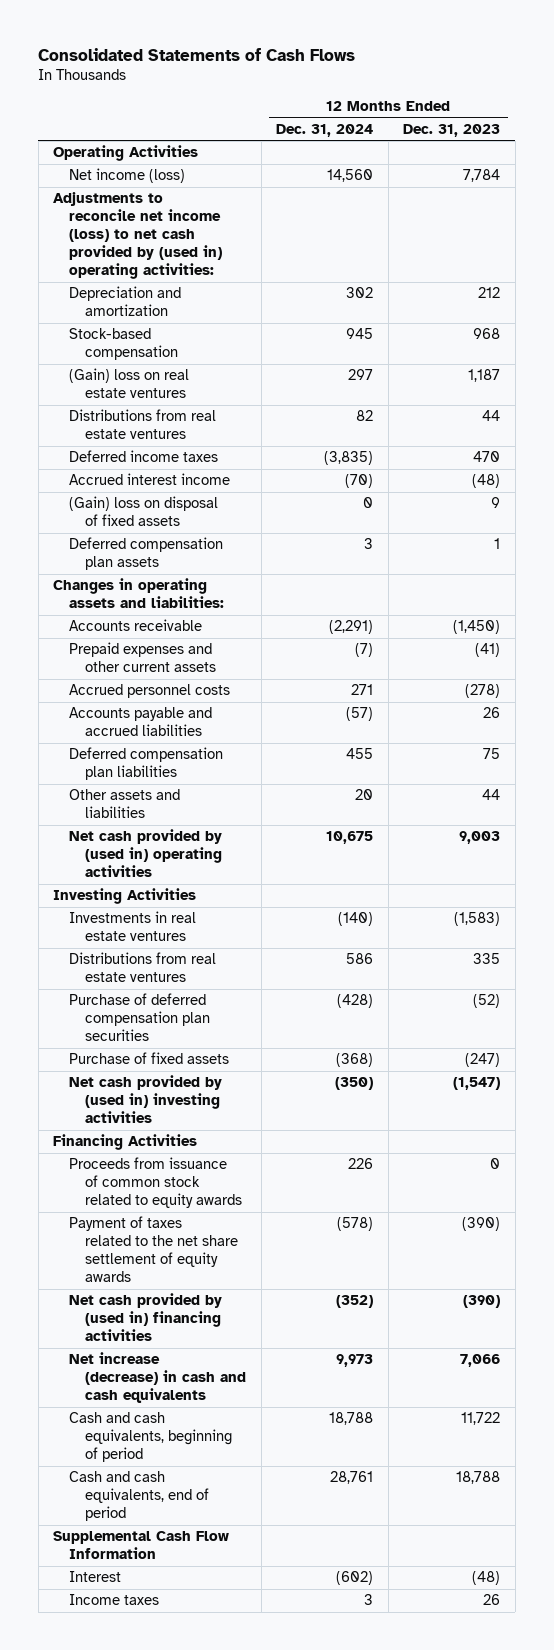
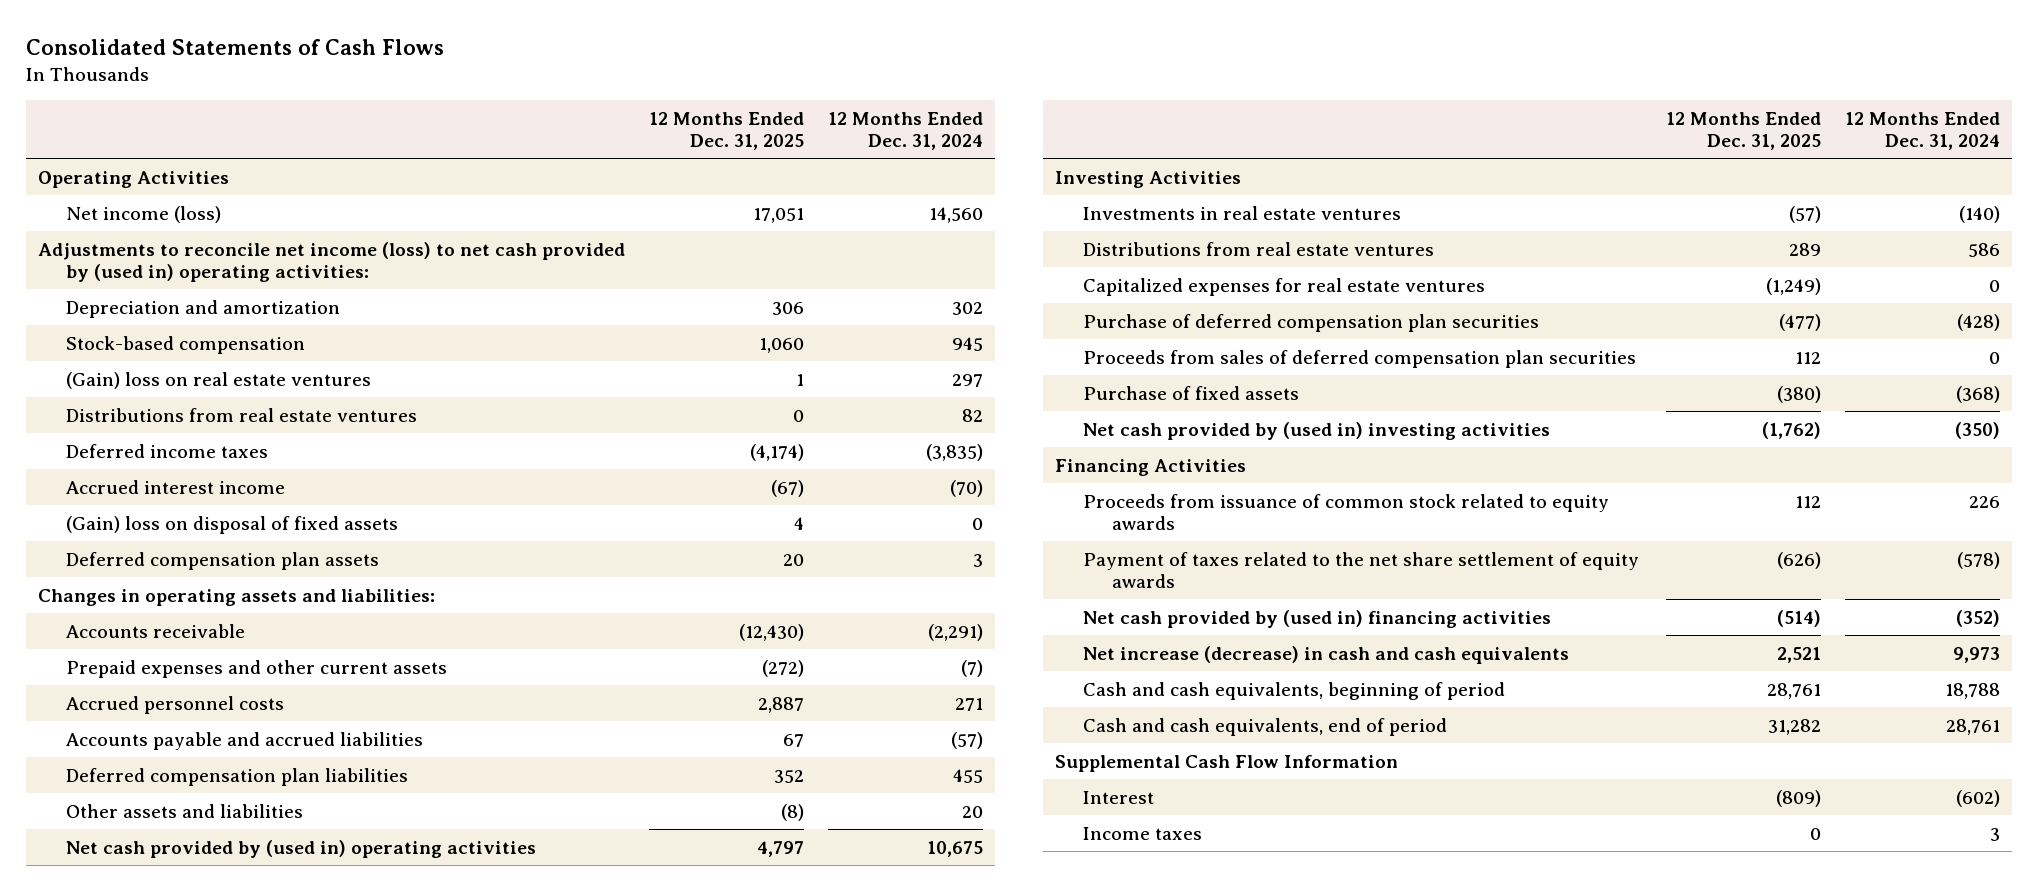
[403,123,501,137] Dec. 31, 2023 -> none
none -> [648,111,804,150] 12 Months Ended Dec. 31, 2025
none -> [1083,277,1486,296] Capitalized expenses for real estate ventures
none -> [1083,349,1637,368] Proceeds from sales of deferred compensation plan securities

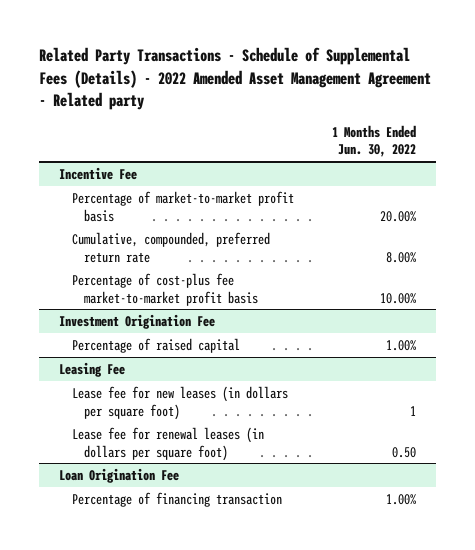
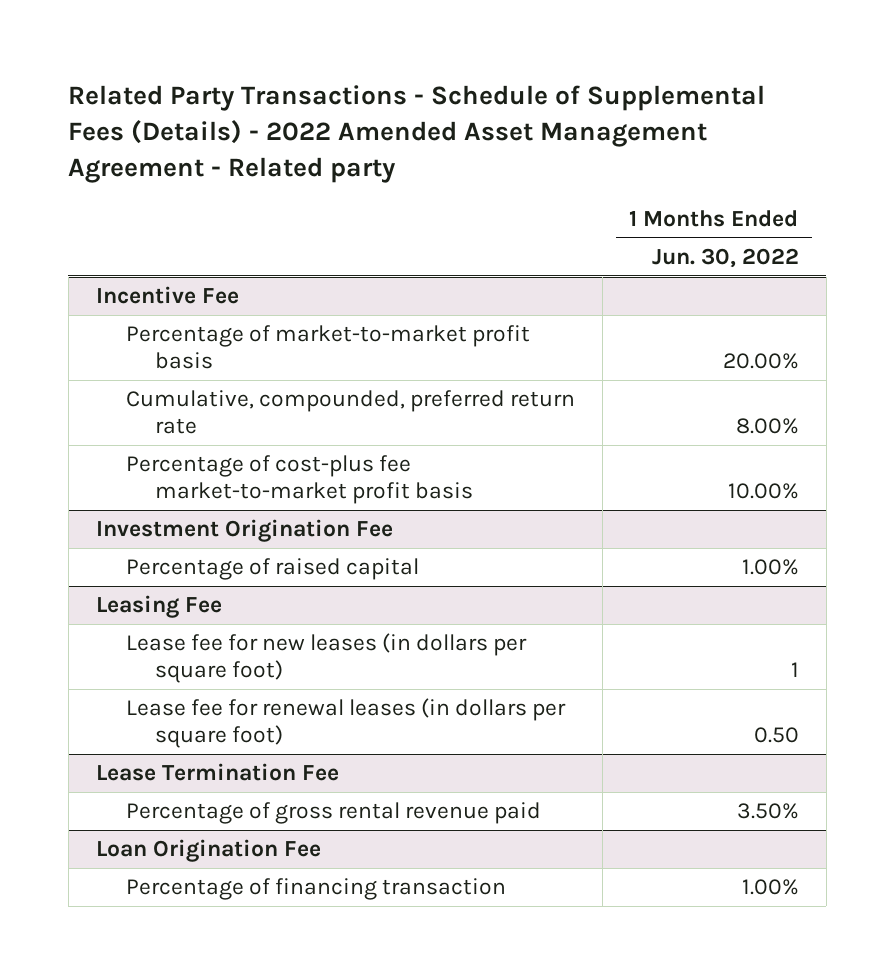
none -> [95,763,339,782] Lease Termination Fee
none -> [125,802,541,825] Percentage of gross rental revenue paid

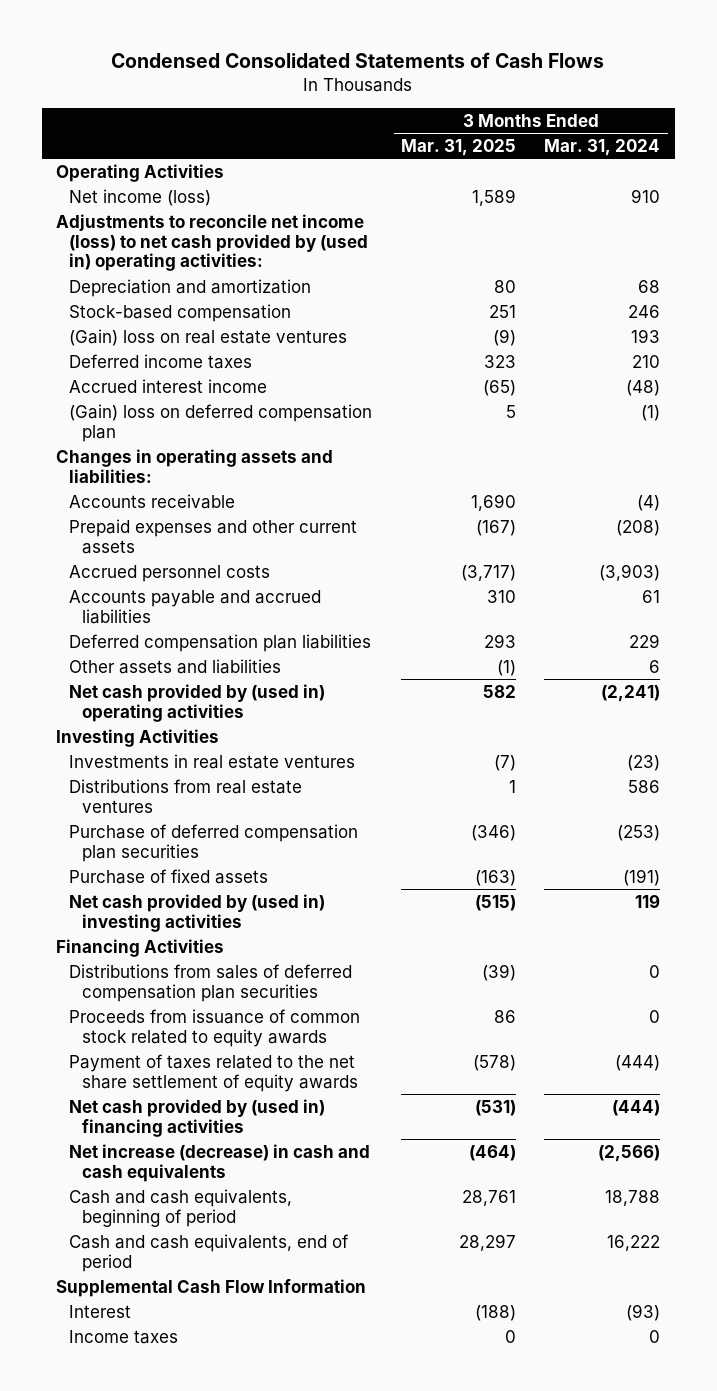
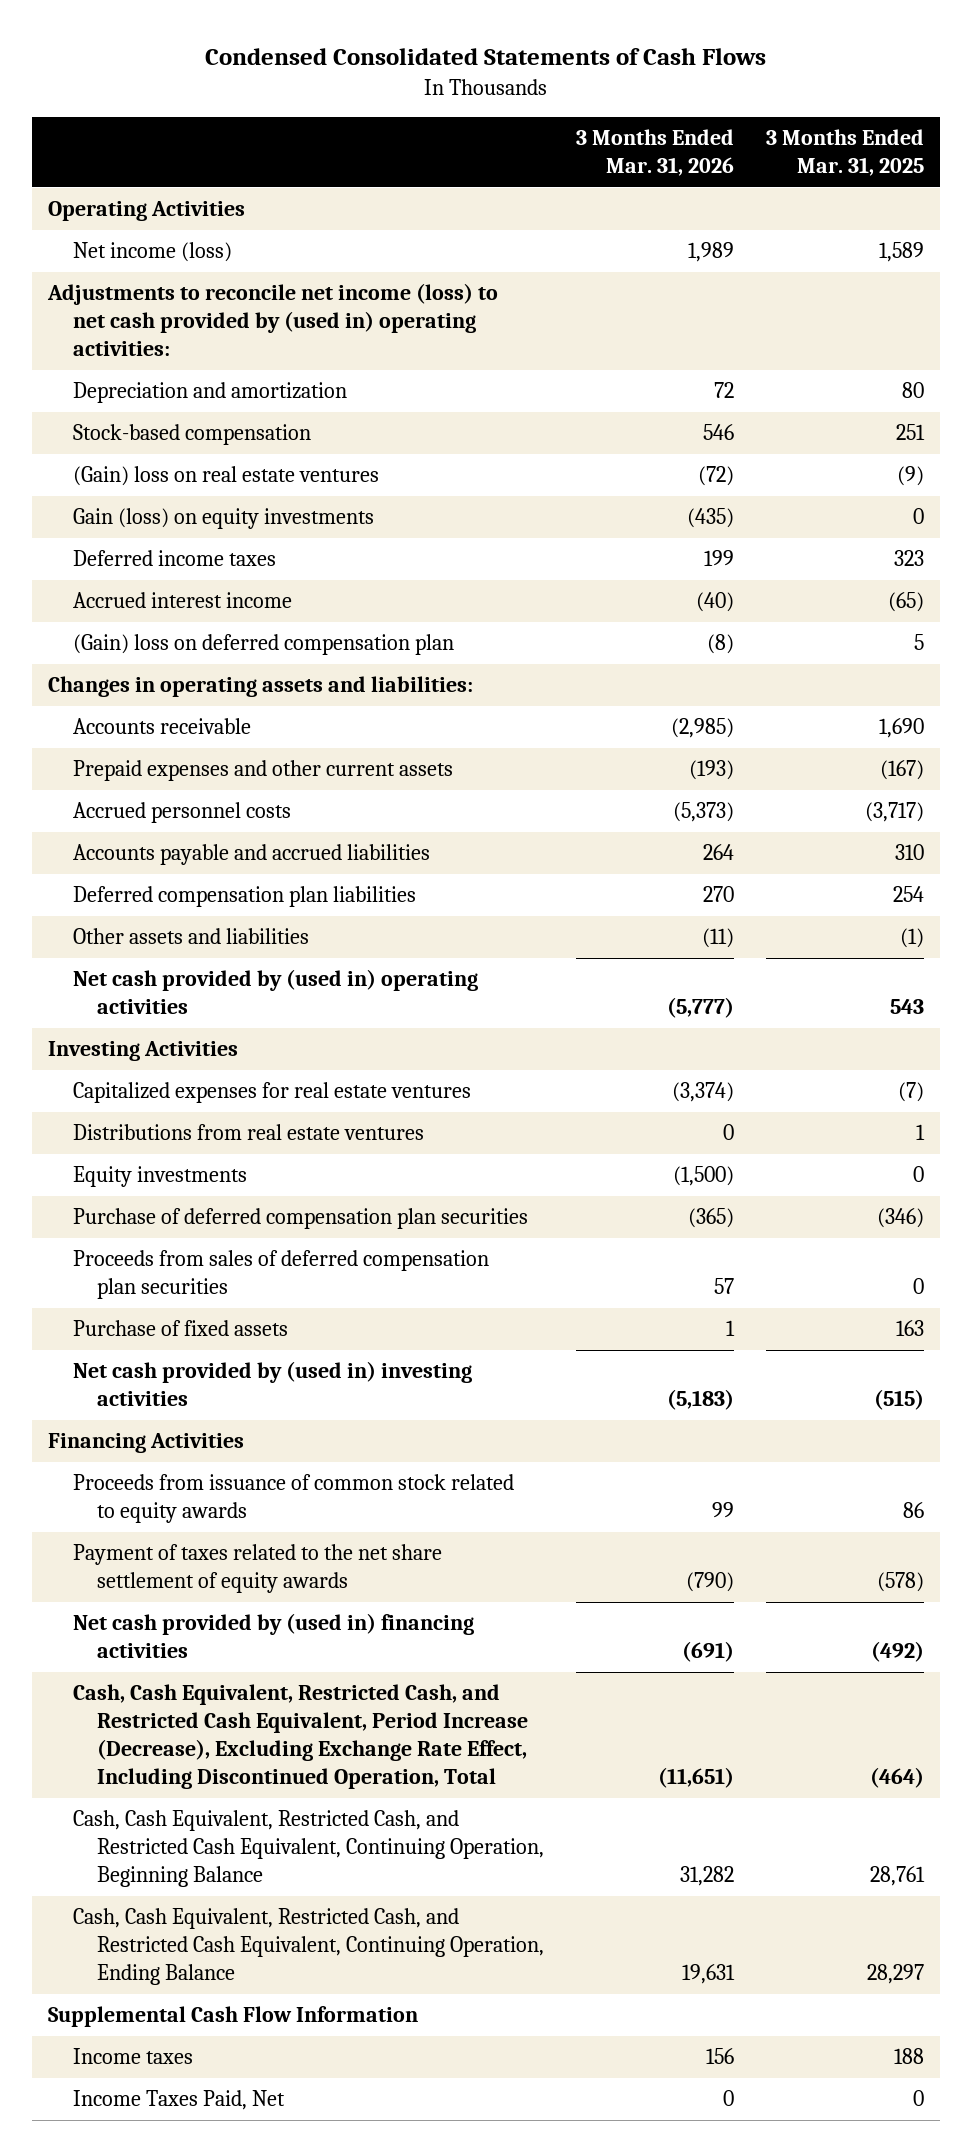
[544,138,661,156] Mar. 31, 2024 -> none
none -> [576,129,735,177] 3 Months Ended Mar. 31, 2026
none -> [72,508,374,530] Gain (loss) on equity investments
[483,633,516,648] 293 -> [893,886,925,903] 254
[482,684,516,698] 582 -> [890,999,925,1015] 543
[69,753,356,769] Investments in real estate ventures -> none
none -> [72,1082,471,1104] Capitalized expenses for real estate ventures
none -> [72,1166,247,1188] Equity investments
none -> [72,1250,489,1300] Proceeds from sales of deferred compensation plan securities
[474,869,516,886] (163) -> [896,1320,925,1337] 163
[69,963,353,1002] Distributions from sales of deferred compensation plan securities -> none
[474,1099,516,1116] (531) -> [871,1641,925,1663] (492)
[69,1143,371,1182] Net increase (decrease) in cash and cash equivalents -> [72,1684,529,1790] Cash, Cash Equivalent, Restricted Cash, and Restricted Cash Equivalent, Period Increase (Decrease), Excluding Exchange Rate Effect, Including Discontinued Operation, Total
[69,1188,293,1227] Cash and cash equivalents, beginning of period -> [72,1810,545,1888] Cash, Cash Equivalent, Restricted Cash, and Restricted Cash Equivalent, Continuing Operation, Beginning Balance
[69,1233,350,1272] Cash and cash equivalents, end of period -> [72,1908,545,1986] Cash, Cash Equivalent, Restricted Cash, and Restricted Cash Equivalent, Continuing Operation, Ending Balance
[69,1304,132,1318] Interest -> none
[504,1329,516,1343] 0 -> [894,2048,925,2065] 188
none -> [72,2090,285,2111] Income Taxes Paid, Net

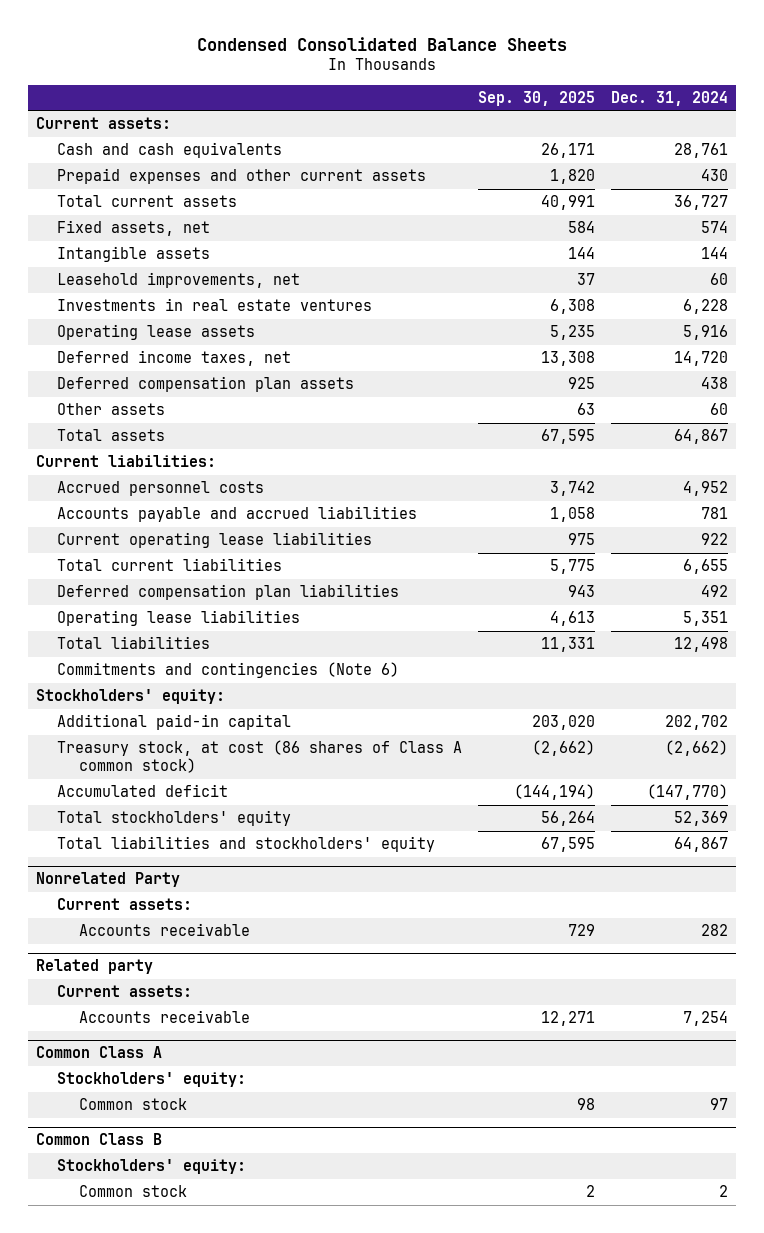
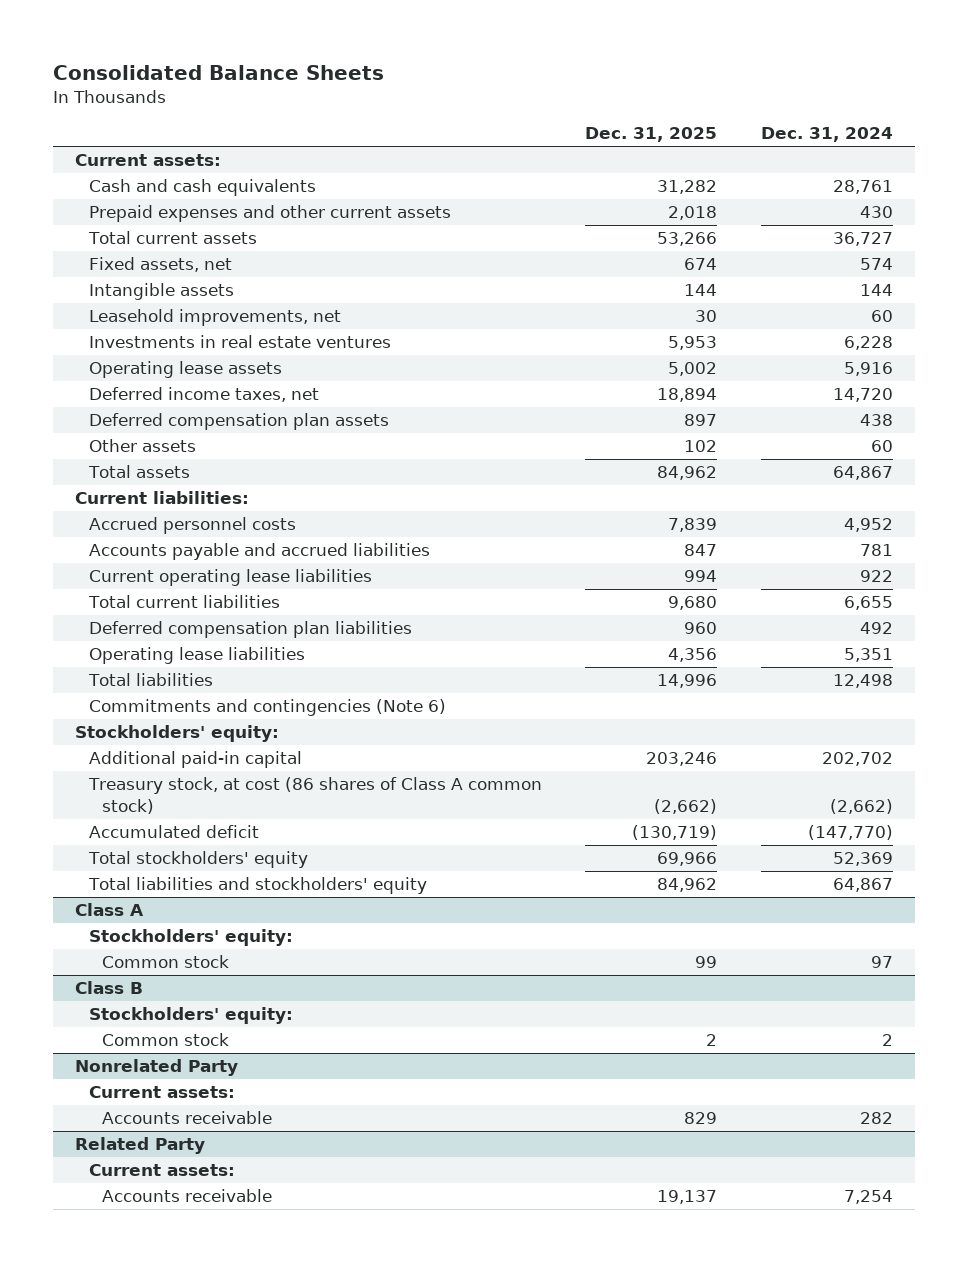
[196,36,567,51] Condensed Consolidated Balance Sheets -> [52,64,384,80] Consolidated Balance Sheets
[478,90,596,106] Sep. 30, 2025 -> none
none -> [585,127,718,143] Dec. 31, 2025
none -> [74,903,144,917] Class A
none -> [88,929,293,947] Stockholders' equity:
none -> [102,955,230,969] Common stock
none -> [74,981,143,995] Class B
none -> [88,1007,293,1025] Stockholders' equity:
none -> [102,1033,230,1047] Common stock
[35,959,153,975] Related party -> [74,1137,205,1155] Related Party
[35,1046,162,1059] Common Class A -> none
[57,1072,247,1088] Stockholders' equity: -> none
[78,1098,187,1111] Common stock -> none
[35,1133,162,1146] Common Class B -> none
[57,1159,247,1175] Stockholders' equity: -> none
[78,1185,187,1198] Common stock -> none

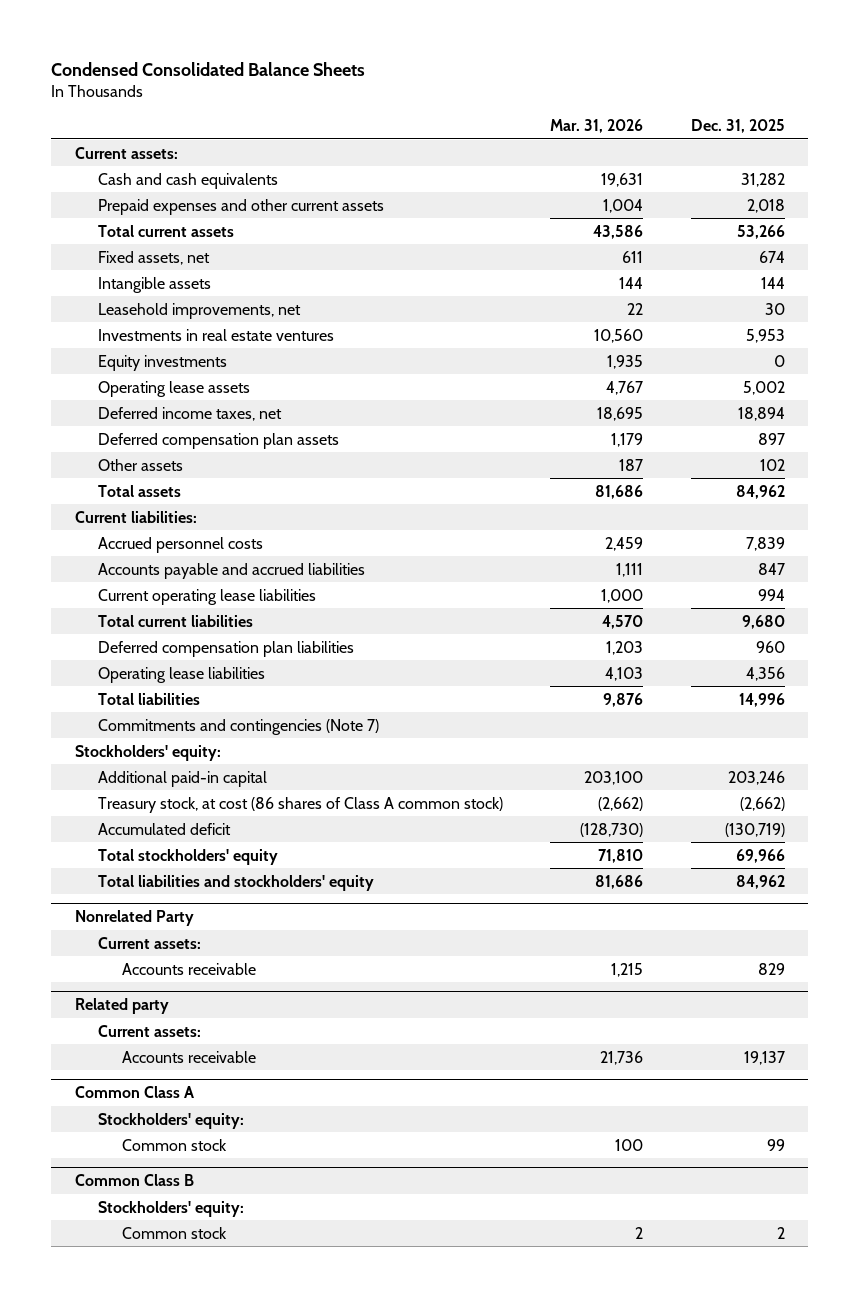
[52,64,384,80] Consolidated Balance Sheets -> [51,61,366,76] Condensed Consolidated Balance Sheets
[761,127,894,143] Dec. 31, 2024 -> none
none -> [550,119,644,134] Mar. 31, 2026
none -> [98,354,228,371] Equity investments
[88,699,446,717] Commitments and contingencies (Note 6) -> [98,718,380,735] Commitments and contingencies (Note 7)
[74,903,144,917] Class A -> none
[88,929,293,947] Stockholders' equity: -> none
[102,955,230,969] Common stock -> none
[74,981,143,995] Class B -> none
[88,1007,293,1025] Stockholders' equity: -> none
[102,1033,230,1047] Common stock -> none
[74,1137,205,1155] Related Party -> [74,998,169,1015] Related party
none -> [74,1086,194,1099] Common Class A
none -> [98,1112,245,1129] Stockholders' equity:
none -> [121,1138,227,1151] Common stock
none -> [74,1174,194,1187] Common Class B
none -> [98,1200,245,1217] Stockholders' equity:
none -> [121,1226,227,1239] Common stock

